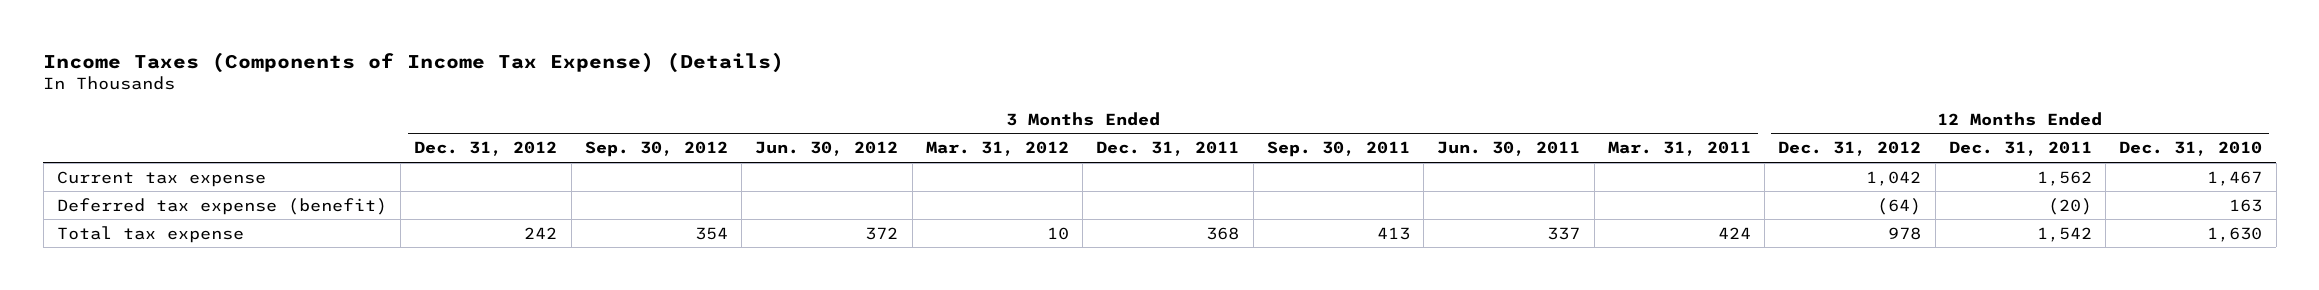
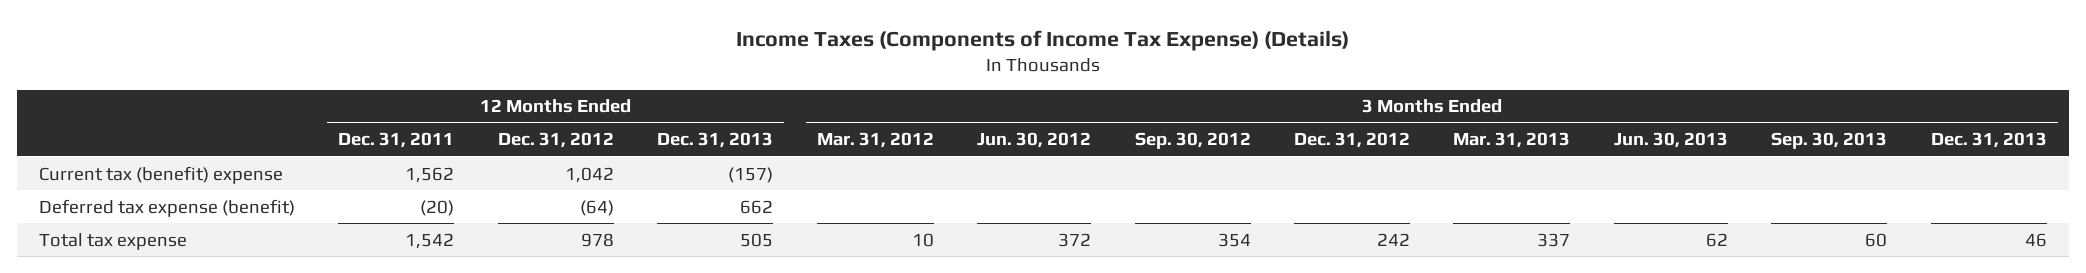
[1096,141,1240,157] Dec. 31, 2011 -> none
[1266,141,1410,158] Sep. 30, 2011 -> none
[1437,141,1581,157] Jun. 30, 2011 -> none
[1607,141,1751,157] Mar. 31, 2011 -> none
[2119,141,2263,157] Dec. 31, 2010 -> none
none -> [657,132,774,149] Dec. 31, 2013
none -> [1453,132,1571,149] Mar. 31, 2013
none -> [1613,132,1728,149] Jun. 30, 2013
none -> [1771,132,1888,150] Sep. 30, 2013
none -> [1930,132,2047,149] Dec. 31, 2013
[56,170,266,187] Current tax expense -> [38,165,283,184] Current tax (benefit) expense

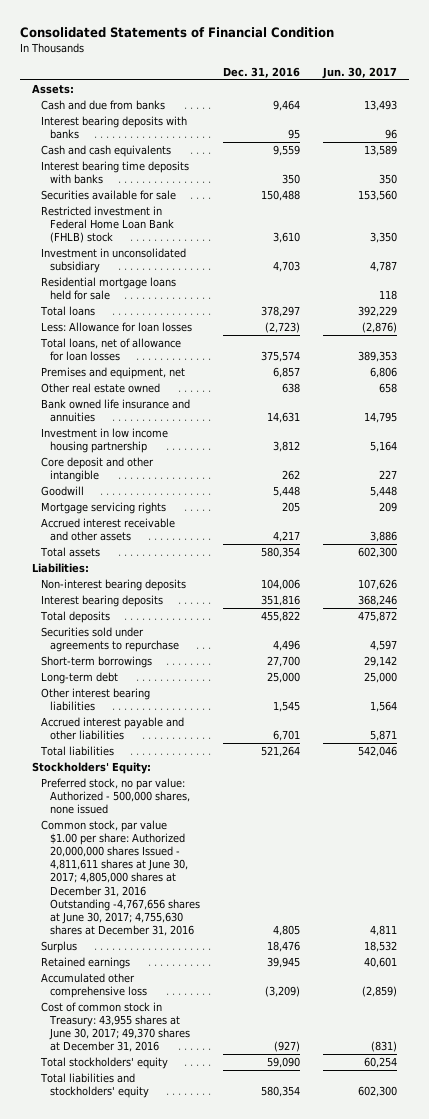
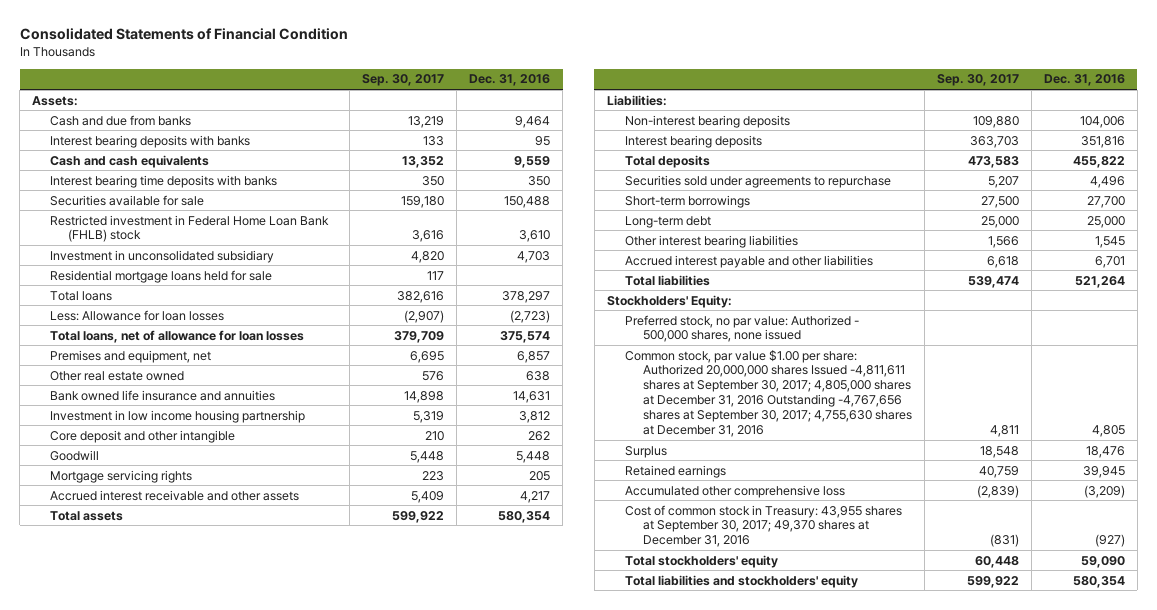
[322,66,398,79] Jun. 30, 2017 -> none
none -> [362,74,445,87] Sep. 30, 2017
[40,820,200,936] Common stock, par value $1.00 per share: Authorized 20,000,000 shares Issued - 4,811,611 shares at June 30, 2017; 4,805,000 shares at December 31, 2016 Outstanding -4,767,656 shares at June 30, 2017; 4,755,630 shares at December 31, 2016 -> [624,349,912,437] Common stock, par value $1.00 per share: Authorized 20,000,000 shares Issued -4,811,611 shares at September 30, 2017; 4,805,000 shares at December 31, 2016 Outstanding -4,767,656 shares at September 30, 2017; 4,755,630 shares at December 31, 2016
[40,1002,190,1053] Cost of common stock in Treasury: 43,955 shares at June 30, 2017; 49,370 shares at December 31, 2016 -> [624,504,902,548] Cost of common stock in Treasury: 43,955 shares at September 30, 2017; 49,370 shares at December 31, 2016

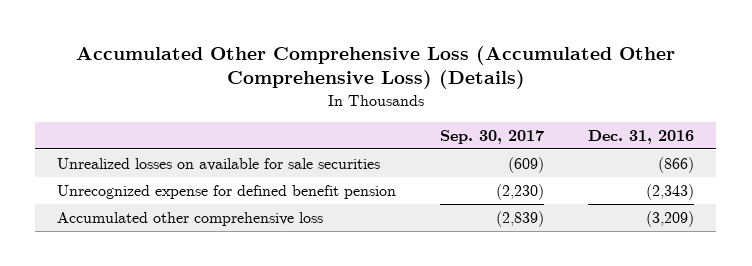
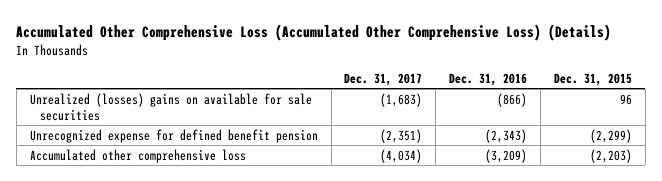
[440,129,545,144] Sep. 30, 2017 -> none
none -> [344,72,423,86] Dec. 31, 2017
none -> [553,72,632,86] Dec. 31, 2015
[57,157,381,171] Unrealized losses on available for sale securities -> [29,92,312,121] Unrealized (losses) gains on available for sale securities

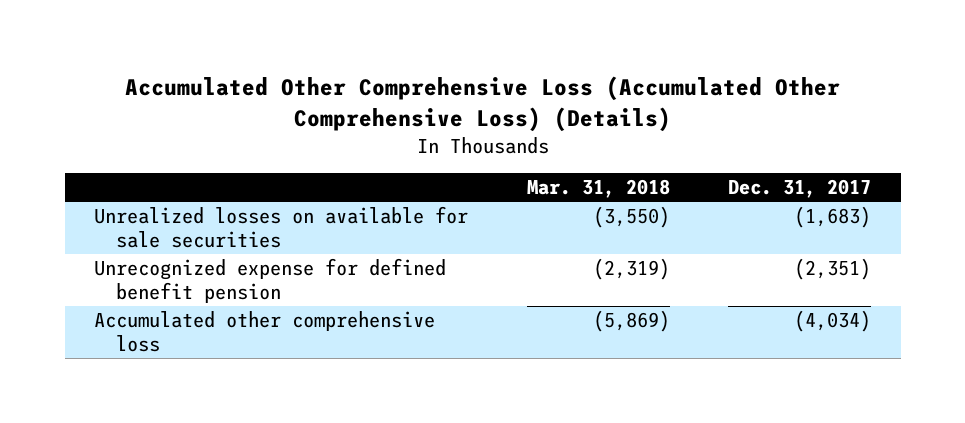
[449,72,528,86] Dec. 31, 2016 -> none
[553,72,632,86] Dec. 31, 2015 -> none
none -> [526,178,670,198] Mar. 31, 2018
[29,92,312,121] Unrealized (losses) gains on available for sale securities -> [94,206,469,248] Unrealized losses on available for sale securities

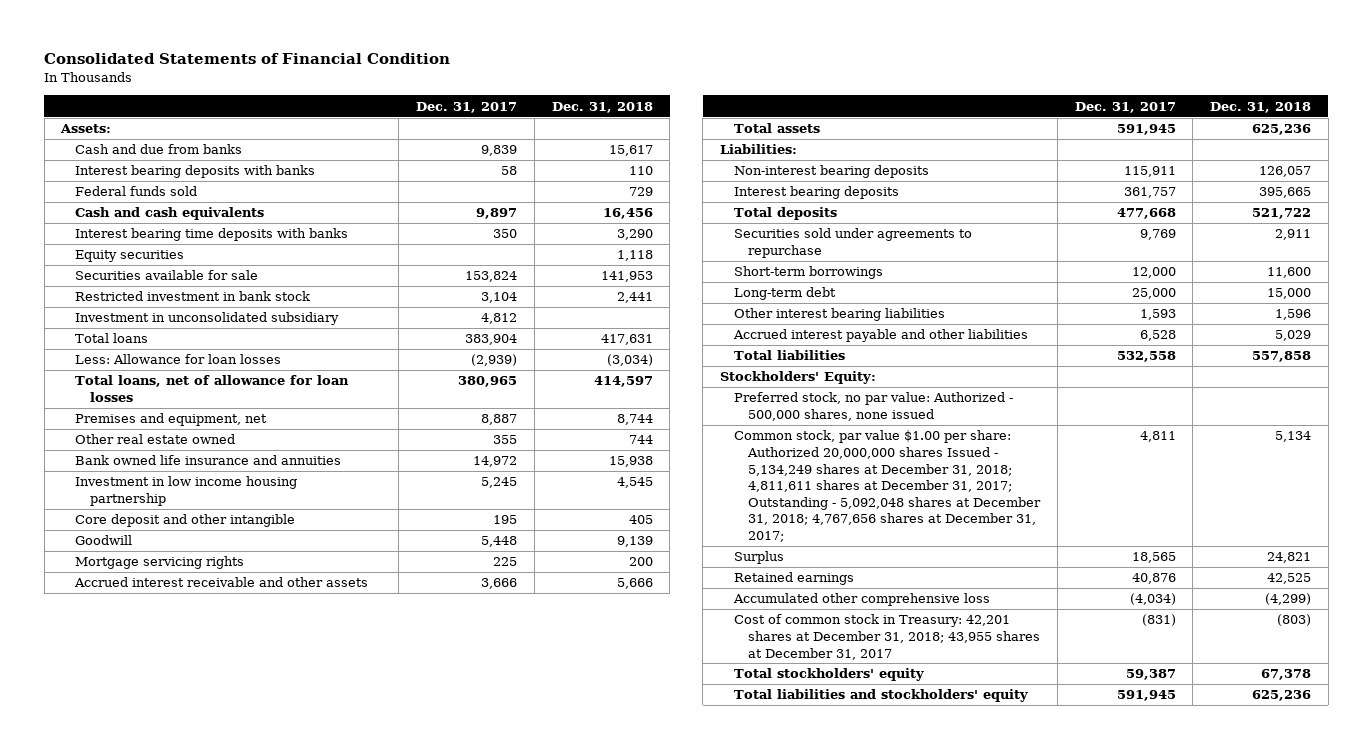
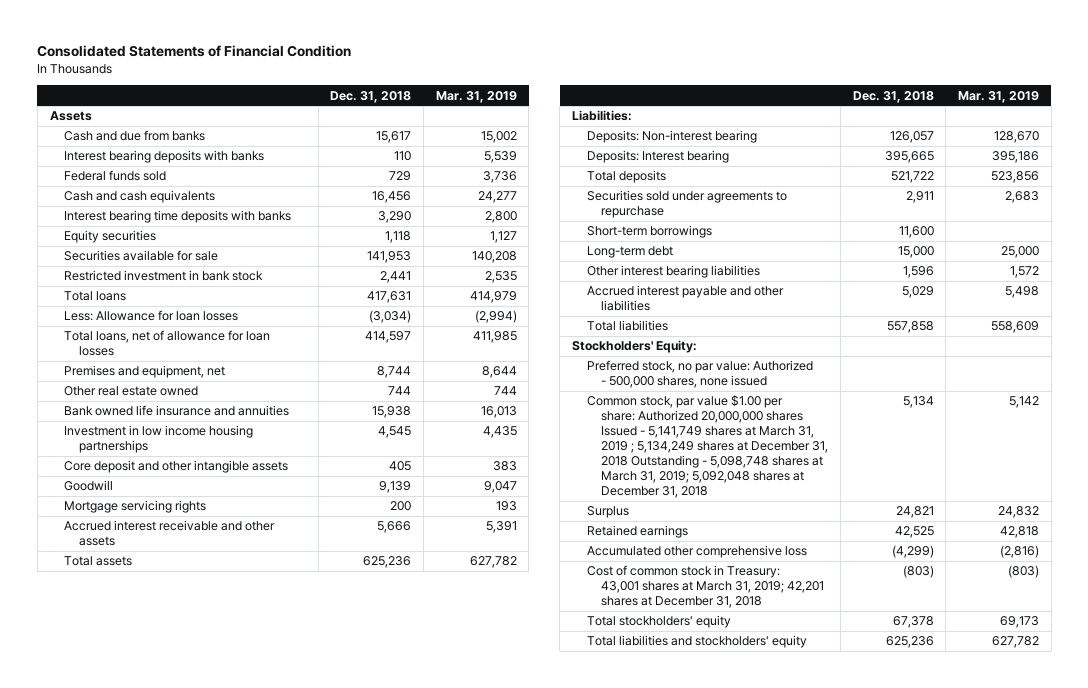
[416,101,518,113] Dec. 31, 2017 -> none
none -> [435,90,517,103] Mar. 31, 2019
[60,124,112,134] Assets: -> [49,111,92,122] Assets
[75,312,340,326] Investment in unconsolidated subsidiary -> none
[75,476,298,507] Investment in low income housing partnership -> [64,425,254,454] Investment in low income housing partnerships
[75,514,296,528] Core deposit and other intangible -> [64,460,289,474] Core deposit and other intangible assets
[734,165,930,179] Non-interest bearing deposits -> [586,130,757,144] Deposits: Non-interest bearing
[734,186,900,200] Interest bearing deposits -> [586,150,729,164] Deposits: Interest bearing
[734,430,1042,543] Common stock, par value $1.00 per share: Authorized 20,000,000 shares Issued - 5,134,249 shares at December 31, 2018; 4,811,611 shares at December 31, 2017; Outstanding - 5,092,048 shares at December 31, 2018; 4,767,656 shares at December 31, 2017; -> [586,395,829,498] Common stock, par value $1.00 per share: Authorized 20,000,000 shares Issued - 5,141,749 shares at March 31, 2019 ; 5,134,249 shares at December 31, 2018 Outstanding - 5,098,748 shares at March 31, 2019; 5,092,048 shares at December 31, 2018
[734,614,1041,660] Cost of common stock in Treasury: 42,201 shares at December 31, 2018; 43,955 shares at December 31, 2017 -> [586,565,825,609] Cost of common stock in Treasury: 43,001 shares at March 31, 2019; 42,201 shares at December 31, 2018

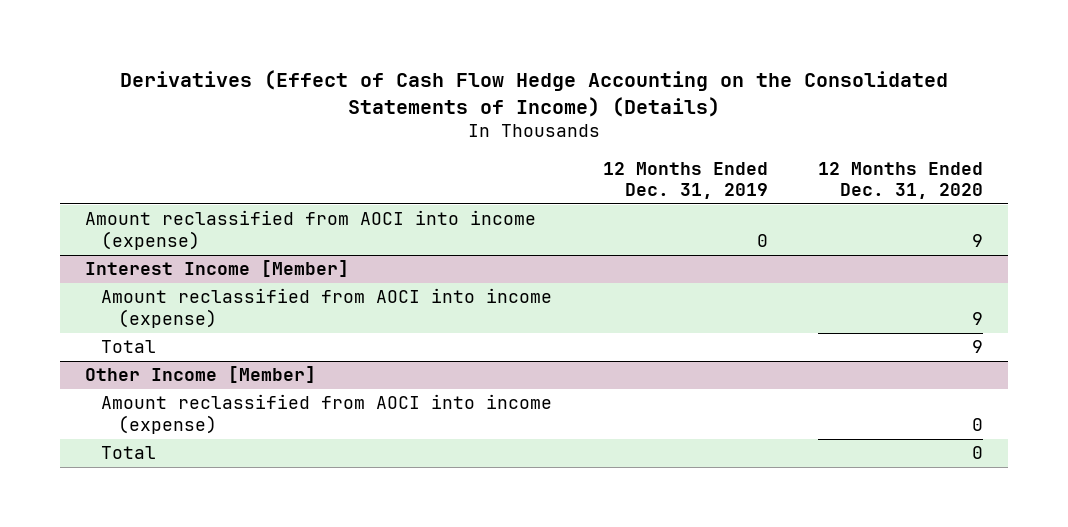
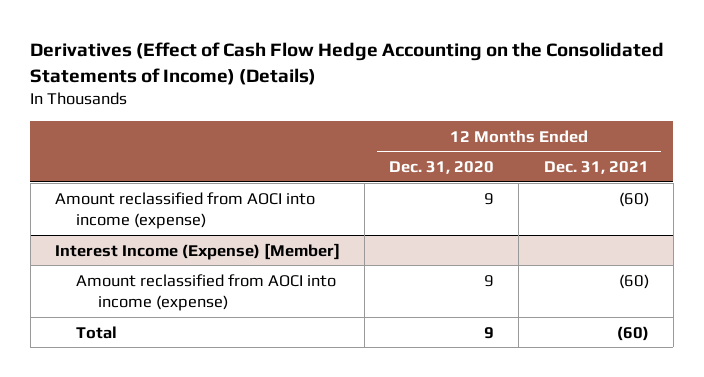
[602,161,768,200] 12 Months Ended Dec. 31, 2019 -> none
none -> [543,161,649,175] Dec. 31, 2021
[84,260,349,278] Interest Income [Member] -> [54,242,340,260] Interest Income (Expense) [Member]
[84,366,316,384] Other Income [Member] -> none
[101,394,553,435] Amount reclassified from AOCI into income (expense) -> none
[101,446,157,460] Total -> none

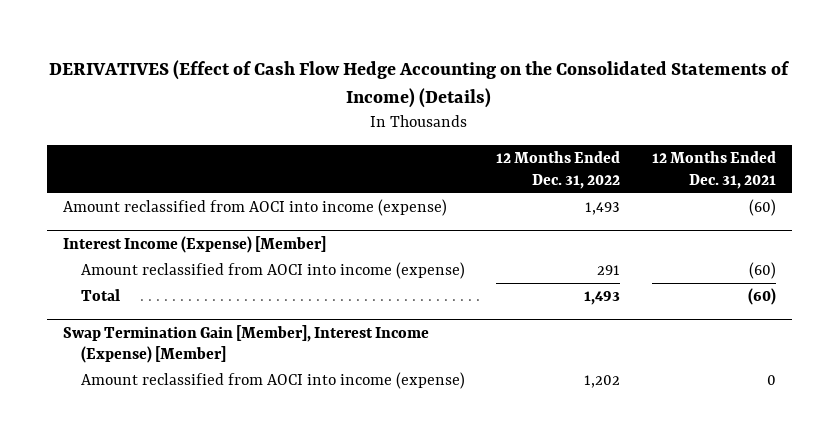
[30,42,665,85] Derivatives (Effect of Cash Flow Hedge Accounting on the Consolidated Statements of Income) (Details) -> [49,60,791,108] DERIVATIVES (Effect of Cash Flow Hedge Accounting on the Consolidated Statements of Income) (Details)
[389,161,495,175] Dec. 31, 2020 -> none
none -> [496,151,621,189] 12 Months Ended Dec. 31, 2022
none -> [63,324,430,364] Swap Termination Gain [Member], Interest Income (Expense) [Member]
none -> [80,372,465,390] Amount reclassified from AOCI into income (expense)

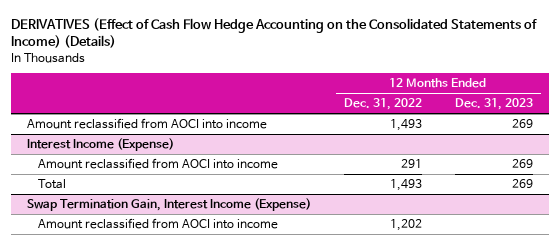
[651,151,776,189] 12 Months Ended Dec. 31, 2021 -> none
none -> [454,98,533,111] Dec. 31, 2023
[63,199,448,217] Amount reclassified from AOCI into income (expense) -> [27,118,268,130] Amount reclassified from AOCI into income
[63,235,327,253] Interest Income (Expense) [Member] -> [27,138,175,152] Interest Income (Expense)
[80,262,465,280] Amount reclassified from AOCI into income (expense) -> [37,158,278,170] Amount reclassified from AOCI into income
[63,324,430,364] Swap Termination Gain [Member], Interest Income (Expense) [Member] -> [27,198,312,212] Swap Termination Gain, Interest Income (Expense)
[80,372,465,390] Amount reclassified from AOCI into income (expense) -> [37,218,278,230] Amount reclassified from AOCI into income

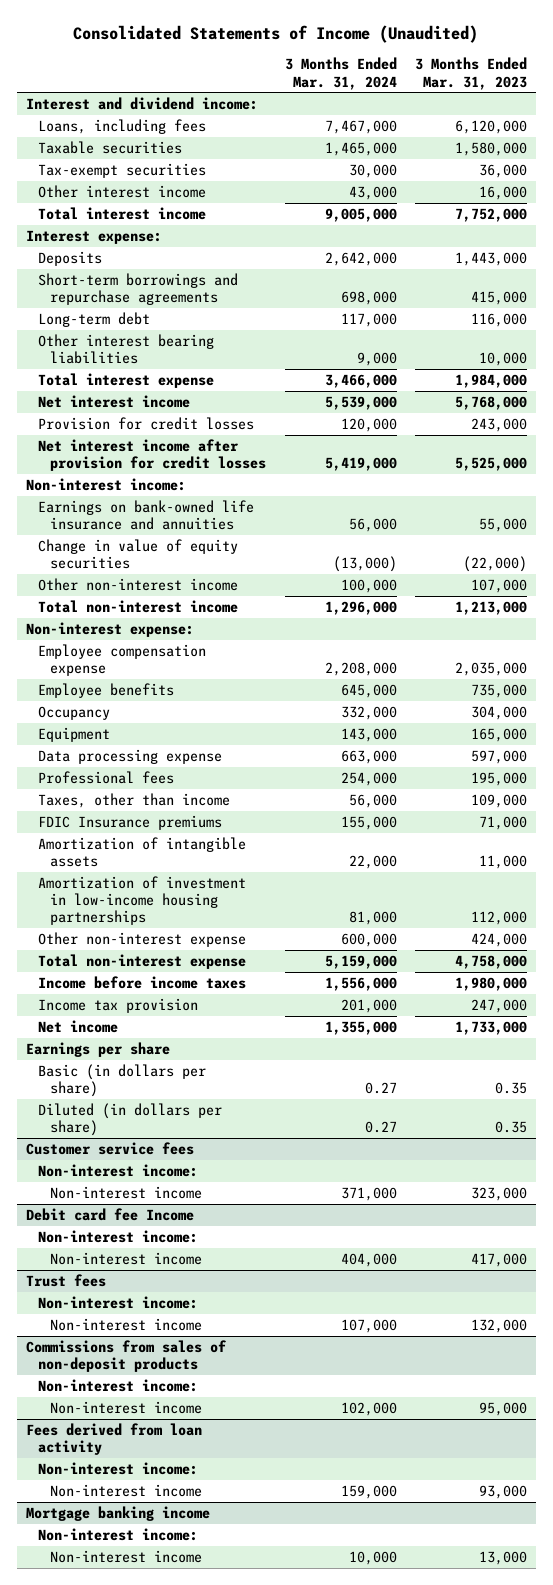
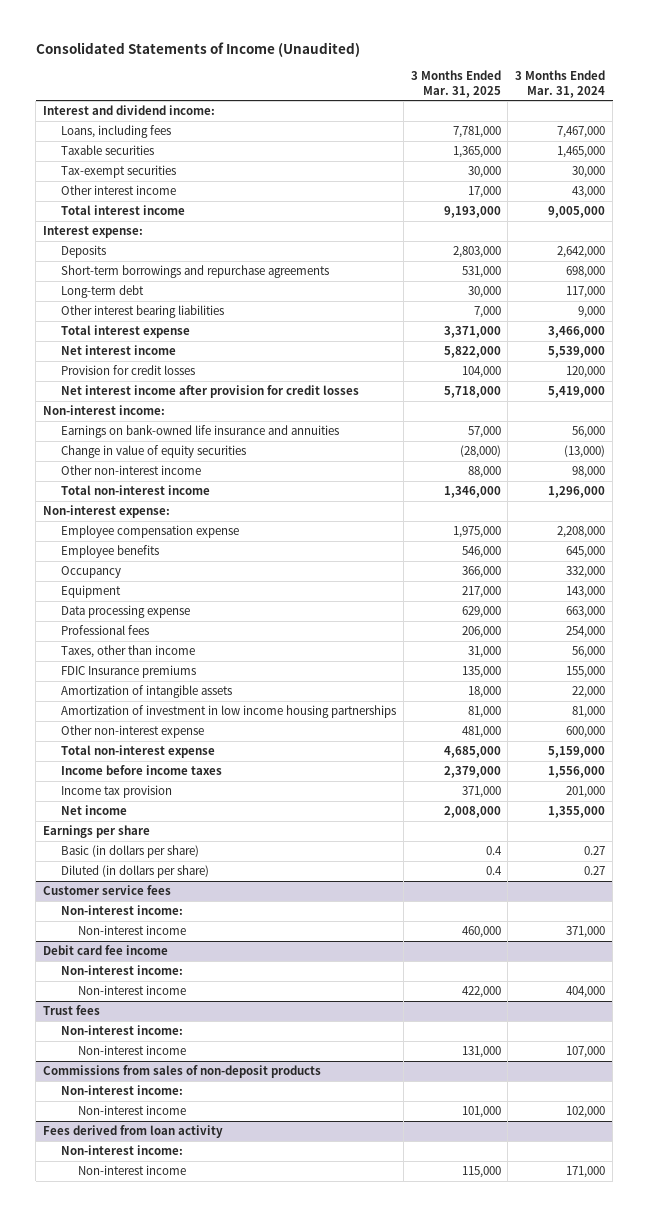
[414,57,527,90] 3 Months Ended Mar. 31, 2023 -> none
none -> [410,69,501,98] 3 Months Ended Mar. 31, 2025
[340,578,397,593] 100,000 -> [572,466,606,479] 98,000
[38,875,247,926] Amortization of investment in low-income housing partnerships -> [60,705,396,719] Amortization of investment in low income housing partnerships
[26,1207,195,1221] Debit card fee Income -> [43,945,169,956] Debit card fee income
[26,1505,211,1521] Mortgage banking income -> none
[38,1527,199,1541] Non-interest income: -> none
[50,1549,203,1563] Non-interest income -> none
[340,1484,397,1499] 159,000 -> [566,1166,606,1179] 171,000

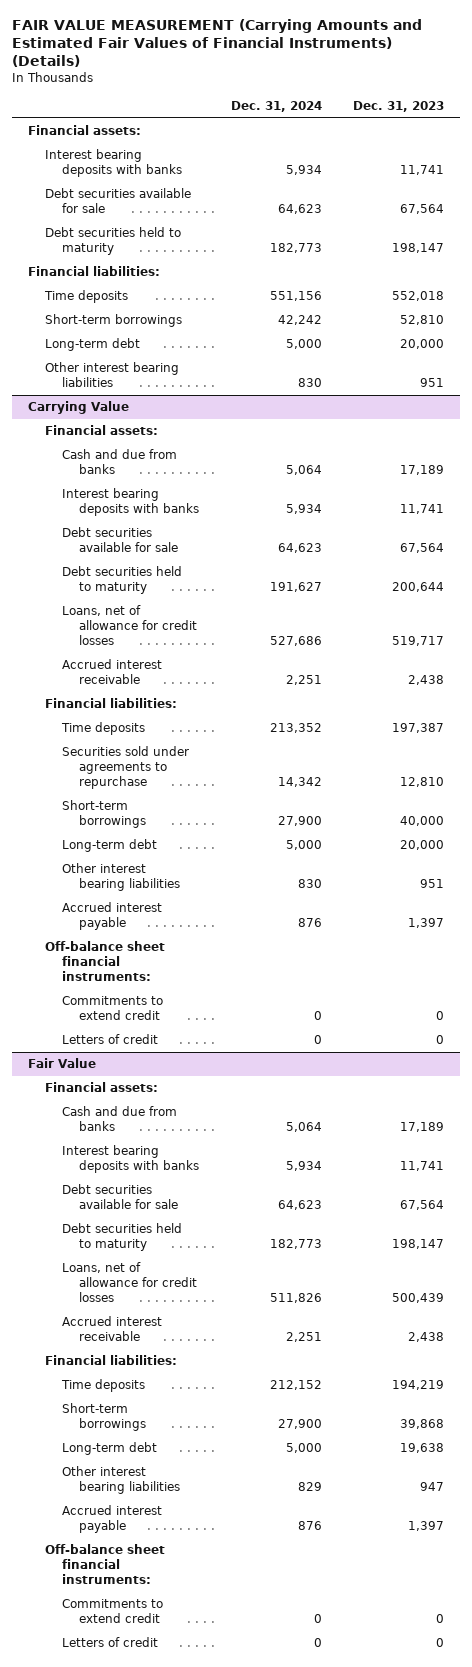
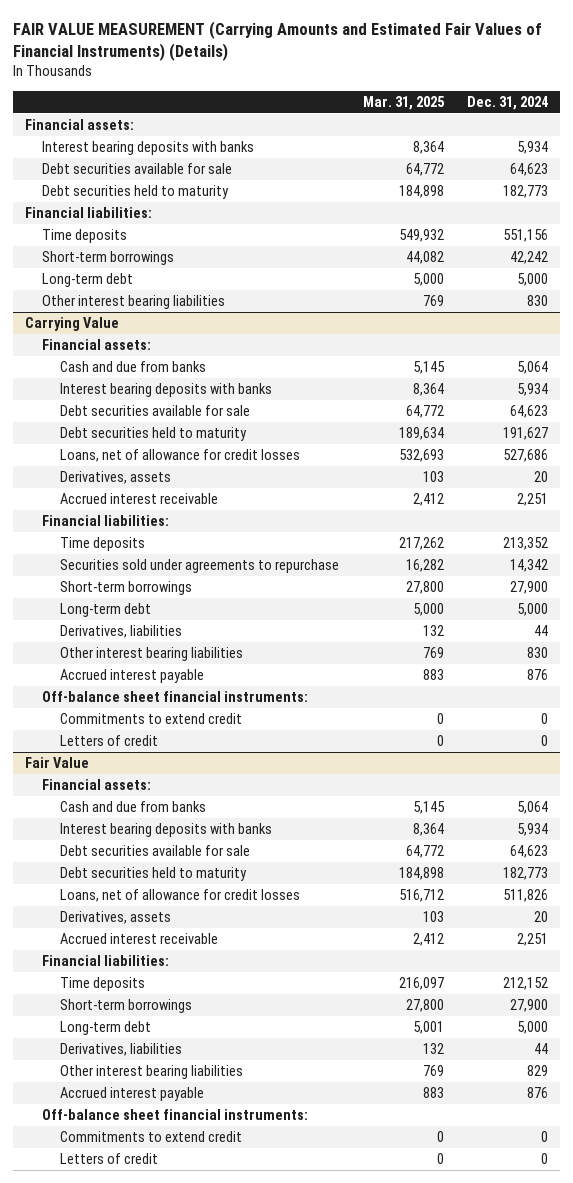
[353,100,445,112] Dec. 31, 2023 -> none
none -> [362,95,445,110] Mar. 31, 2025
none -> [60,471,172,485] Derivatives, assets
none -> [60,625,183,639] Derivatives, liabilities
none -> [60,911,172,925] Derivatives, assets
none -> [60,1043,183,1057] Derivatives, liabilities

